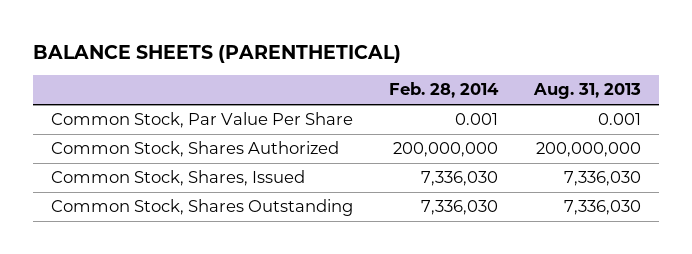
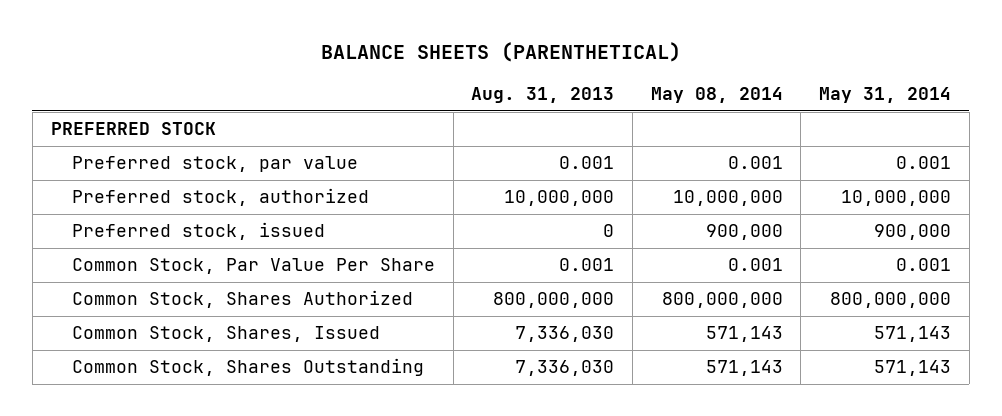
[388,82,499,99] Feb. 28, 2014 -> none
none -> [650,87,783,104] May 08, 2014
none -> [819,87,952,104] May 31, 2014
none -> [50,122,216,136] PREFERRED STOCK
none -> [71,156,358,173] Preferred stock, par value
none -> [71,188,369,207] Preferred stock, authorized
none -> [71,222,325,241] Preferred stock, issued
[535,142,641,158] 200,000,000 -> [493,292,615,309] 800,000,000

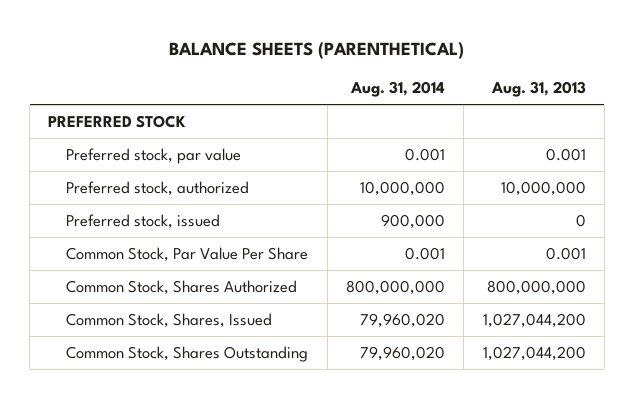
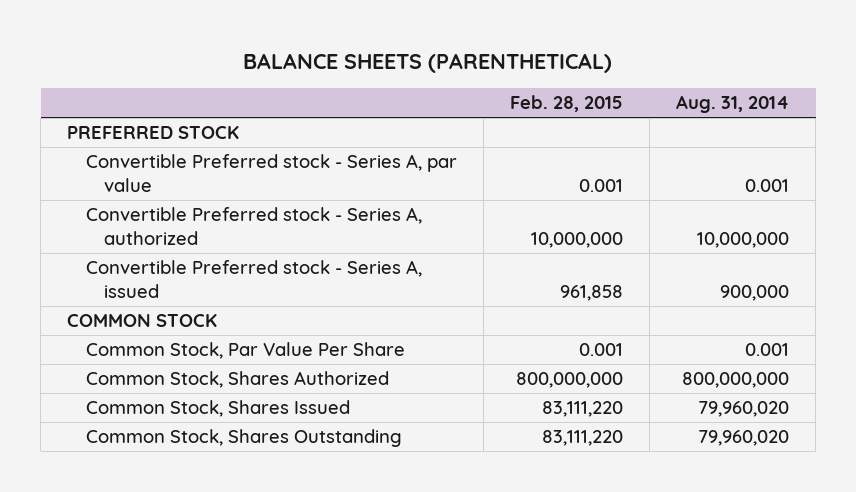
[490,81,586,98] Aug. 31, 2013 -> none
none -> [509,95,623,113] Feb. 28, 2015
[66,147,242,164] Preferred stock, par value -> [85,154,457,193] Convertible Preferred stock - Series A, par value
[66,180,250,196] Preferred stock, authorized -> [85,207,422,246] Convertible Preferred stock - Series A, authorized
[66,213,221,229] Preferred stock, issued -> [85,260,422,299] Convertible Preferred stock - Series A, issued
none -> [67,314,218,328] COMMON STOCK
[66,312,273,328] Common Stock, Shares, Issued -> [85,400,350,418] Common Stock, Shares Issued

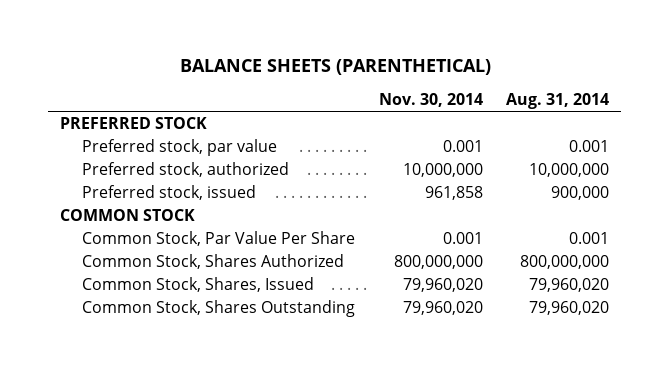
[509,95,623,113] Feb. 28, 2015 -> none
none -> [378,93,483,108] Nov. 30, 2014
[85,154,457,193] Convertible Preferred stock - Series A, par value -> [82,139,278,157] Preferred stock, par value
[85,207,422,246] Convertible Preferred stock - Series A, authorized -> [82,162,290,178] Preferred stock, authorized
[85,260,422,299] Convertible Preferred stock - Series A, issued -> [82,185,257,201] Preferred stock, issued
[85,400,350,418] Common Stock, Shares Issued -> [82,277,315,293] Common Stock, Shares, Issued

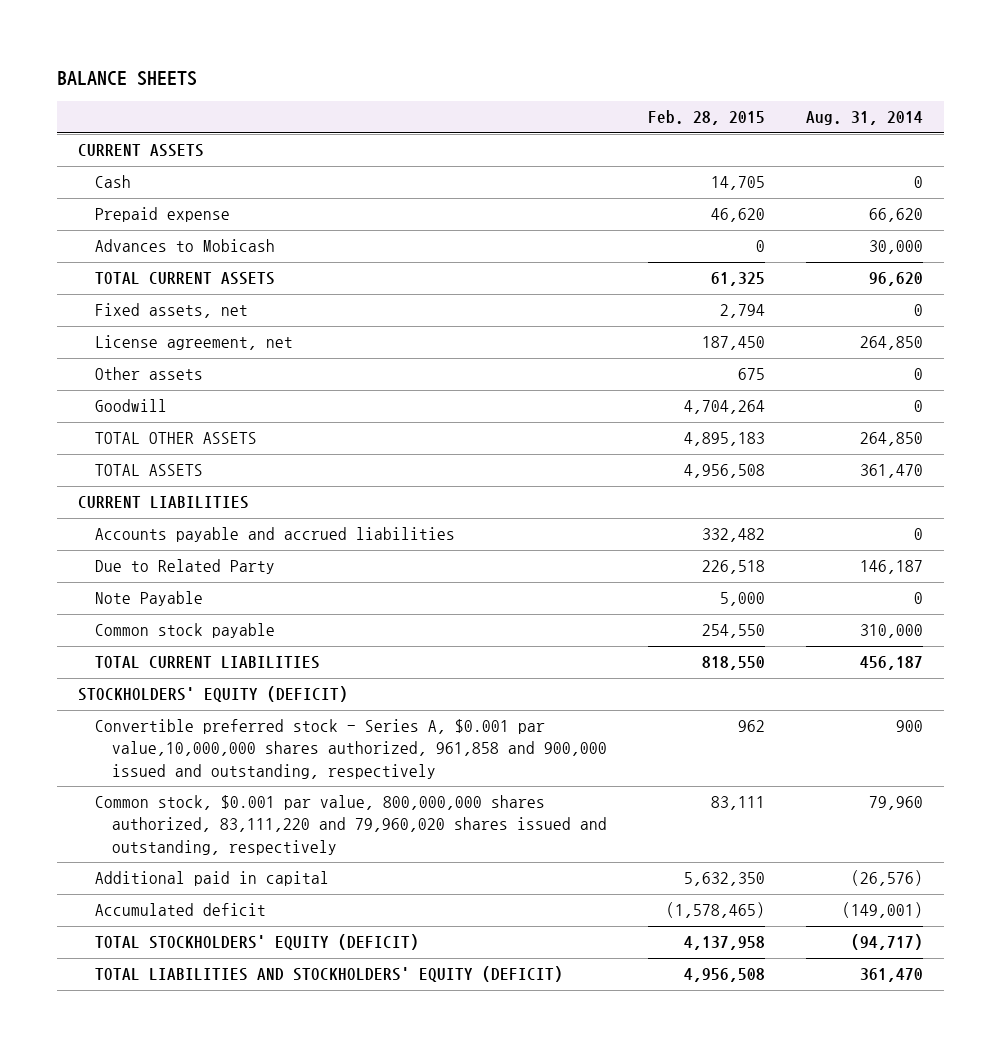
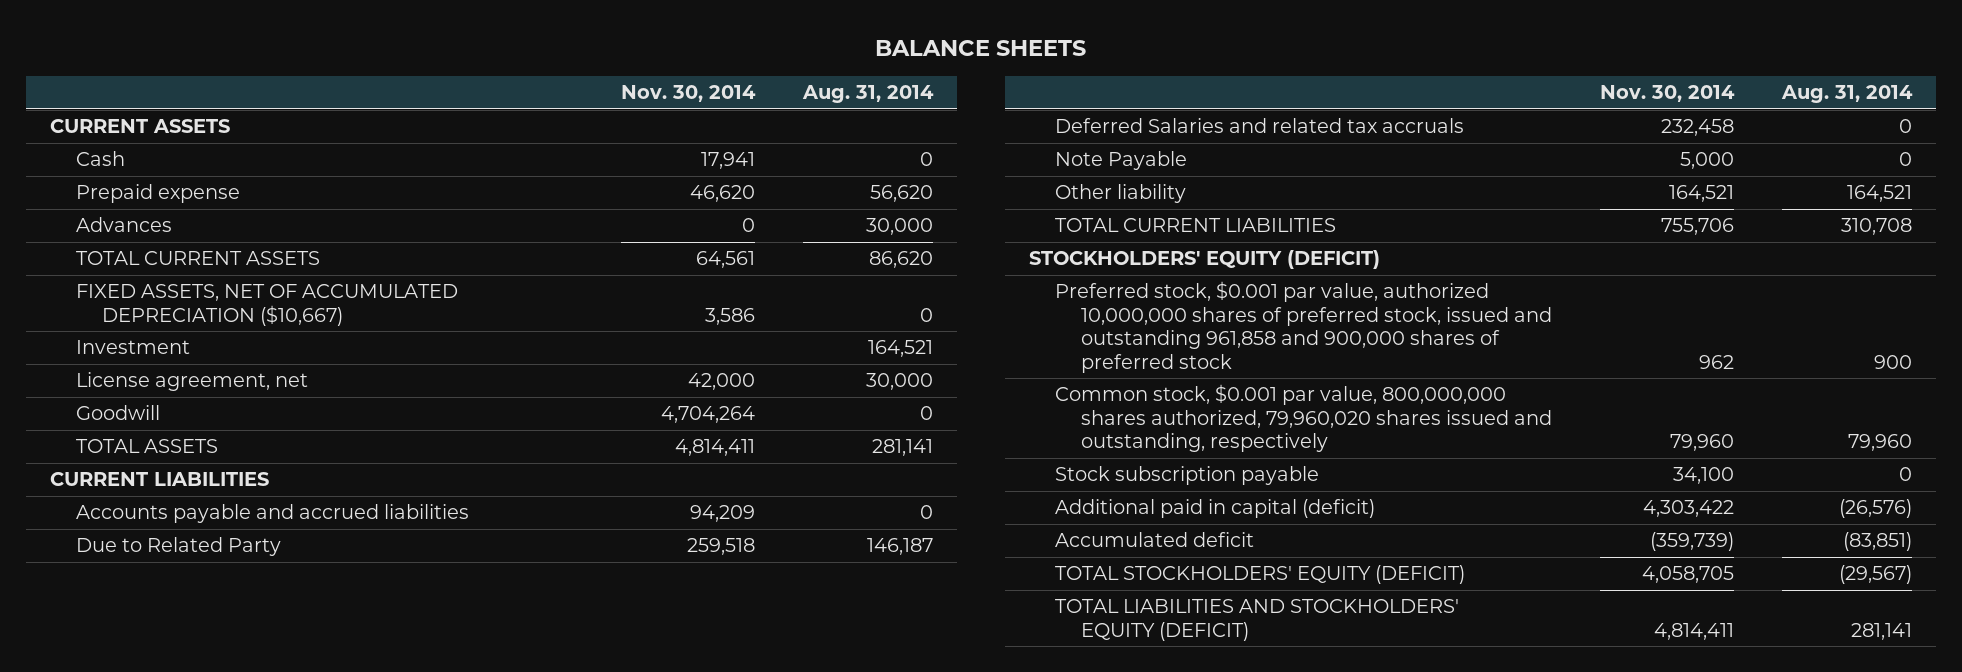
[647,110,765,126] Feb. 28, 2015 -> none
none -> [621,85,757,103] Nov. 30, 2014
[94,367,203,381] Other assets -> none
[869,208,924,223] 66,620 -> [869,185,933,203] 56,620
[94,239,275,253] Advances to Mobicash -> [76,217,173,233] Advances
[869,272,924,287] 96,620 -> [868,251,933,269] 86,620
[94,303,248,319] Fixed assets, net -> [76,284,459,326] FIXED ASSETS, NET OF ACCUMULATED DEPRECIATION ($10,667)
none -> [76,340,191,355] Investment
[860,336,924,351] 264,850 -> [865,373,933,391] 30,000
[94,432,257,445] TOTAL OTHER ASSETS -> none
[860,464,924,479] 361,470 -> [871,439,933,457] 281,141
none -> [1055,118,1465,134] Deferred Salaries and related tax accruals
[94,623,275,639] Common stock payable -> none
none -> [1055,184,1187,204] Other liability
[860,656,924,671] 456,187 -> [1840,218,1912,236] 310,708
[94,719,607,779] Convertible preferred stock - Series A, $0.001 par value,10,000,000 shares authorized, 961,858 and 900,000 issued and outstanding, respectively -> [1055,281,1553,373] Preferred stock, $0.001 par value, authorized 10,000,000 shares of preferred stock, issued and outstanding 961,858 and 900,000 shares of preferred stock
[94,795,607,855] Common stock, $0.001 par value, 800,000,000 shares authorized, 83,111,220 and 79,960,020 shares issued and outstanding, respectively -> [1055,384,1553,453] Common stock, $0.001 par value, 800,000,000 shares authorized, 79,960,020 shares issued and outstanding, respectively
none -> [1055,466,1320,486] Stock subscription payable
[94,871,329,887] Additional paid in capital -> [1055,499,1376,519] Additional paid in capital (deficit)
[842,902,924,919] (149,001) -> [1842,532,1912,552] (83,851)
[851,934,924,951] (94,717) -> [1838,565,1912,585] (29,567)
[860,968,924,983] 361,470 -> [1850,622,1912,640] 281,141

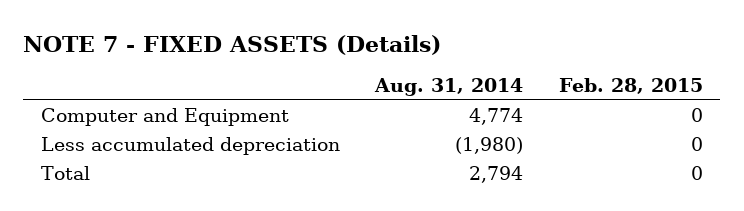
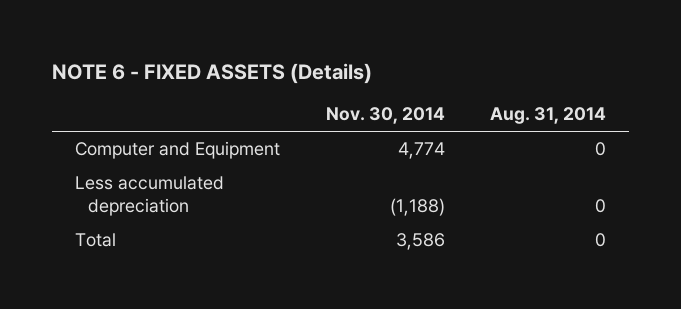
[23,34,442,55] NOTE 7 - FIXED ASSETS (Details) -> [51,63,372,85] NOTE 6 - FIXED ASSETS (Details)
[558,77,703,94] Feb. 28, 2015 -> none
none -> [325,107,445,125] Nov. 30, 2014
[469,108,524,126] 4,774 -> [595,142,607,157] 0
[455,137,524,155] (1,980) -> [595,199,607,214] 0
[469,166,524,184] 2,794 -> [595,233,607,248] 0

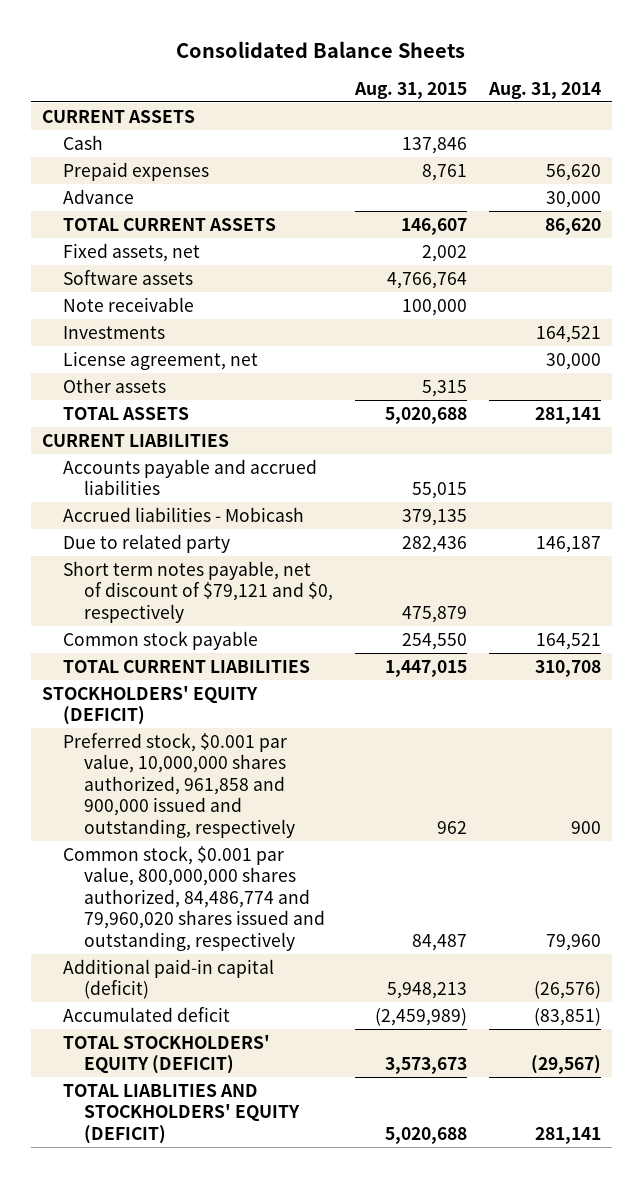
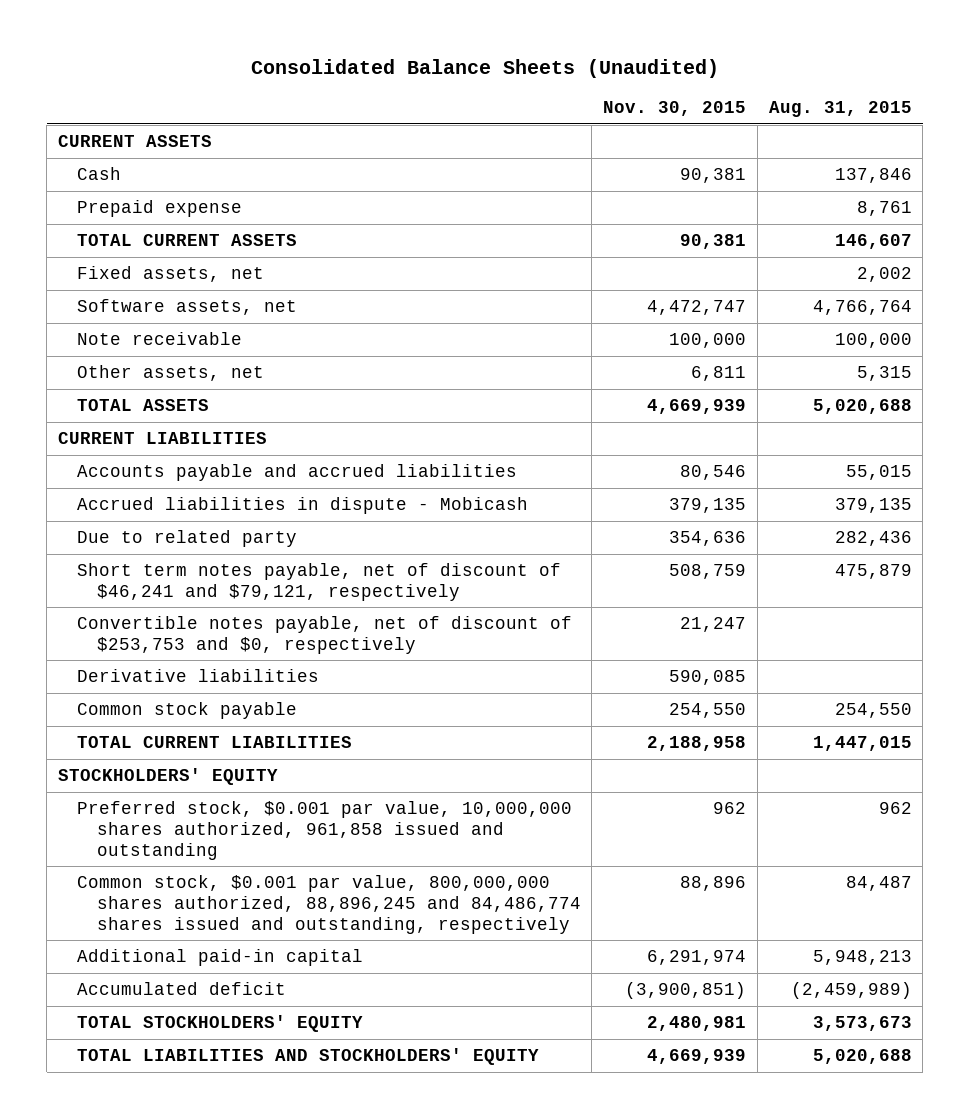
[176,40,466,58] Consolidated Balance Sheets -> [250,58,719,78] Consolidated Balance Sheets (Unaudited)
[487,81,601,99] Aug. 31, 2014 -> none
none -> [603,100,747,116] Nov. 30, 2015
[62,188,134,204] Advance -> none
[62,161,209,181] Prepaid expenses -> [77,200,243,218] Prepaid expense
[62,269,193,285] Software assets -> [77,299,298,316] Software assets, net
[62,325,165,339] Investments -> none
[62,350,258,370] License agreement, net -> none
[62,377,166,393] Other assets -> [77,365,265,382] Other assets, net
[62,506,304,522] Accrued liabilities - Mobicash -> [77,497,529,515] Accrued liabilities in dispute - Mobicash
[62,560,333,623] Short term notes payable, net of discount of $79,121 and $0, respectively -> [77,563,562,601] Short term notes payable, net of discount of $46,241 and $79,121, respectively
none -> [77,616,573,654] Convertible notes payable, net of discount of $253,753 and $0, respectively
none -> [77,669,320,683] Derivative liabilities
[41,685,258,726] STOCKHOLDERS' EQUITY (DEFICIT) -> [57,768,278,786] STOCKHOLDERS' EQUITY
[62,732,295,838] Preferred stock, $0.001 par value, 10,000,000 shares authorized, 961,858 and 900,000 issued and outstanding, respectively -> [77,801,573,860] Preferred stock, $0.001 par value, 10,000,000 shares authorized, 961,858 issued and outstanding
[62,845,325,951] Common stock, $0.001 par value, 800,000,000 shares authorized, 84,486,774 and 79,960,020 shares issued and outstanding, respectively -> [77,875,581,934] Common stock, $0.001 par value, 800,000,000 shares authorized, 88,896,245 and 84,486,774 shares issued and outstanding, respectively
[62,958,274,1000] Additional paid-in capital (deficit) -> [77,949,364,967] Additional paid-in capital
[62,1034,270,1075] TOTAL STOCKHOLDERS' EQUITY (DEFICIT) -> [77,1015,364,1033] TOTAL STOCKHOLDERS' EQUITY
[62,1083,300,1144] TOTAL LIABLITIES AND STOCKHOLDERS' EQUITY (DEFICIT) -> [77,1048,540,1066] TOTAL LIABILITIES AND STOCKHOLDERS' EQUITY

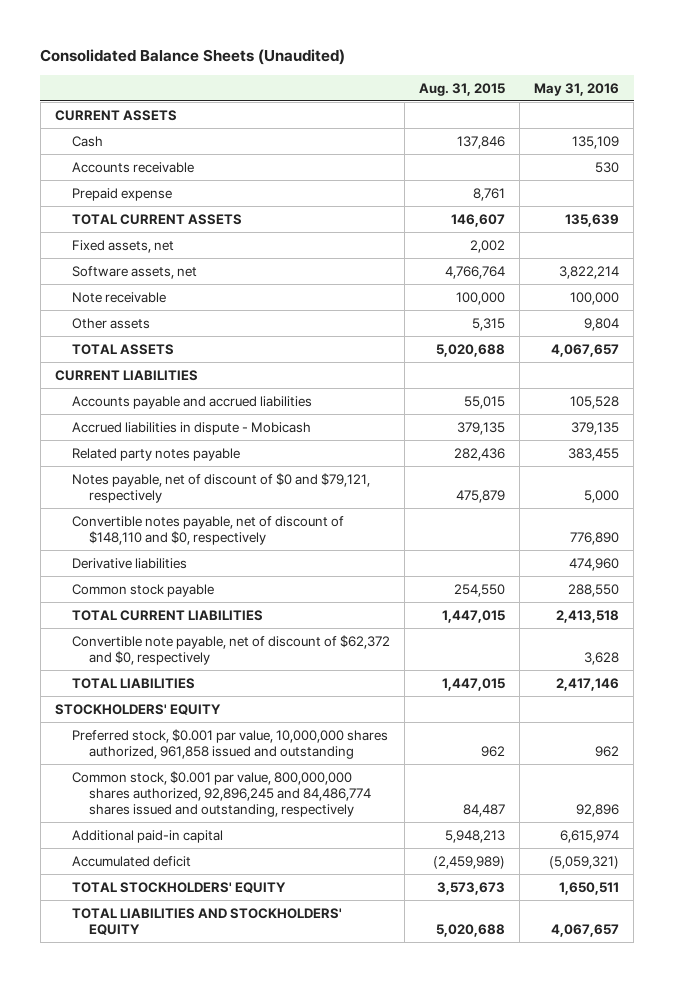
[603,100,747,116] Nov. 30, 2015 -> none
none -> [534,82,620,96] May 31, 2016
none -> [72,161,195,173] Accounts receivable
[77,365,265,382] Other assets, net -> [72,317,151,329] Other assets
[77,530,298,548] Due to related party -> [72,447,241,461] Related party notes payable
[77,563,562,601] Short term notes payable, net of discount of $46,241 and $79,121, respectively -> [72,472,371,503] Notes payable, net of discount of $0 and $79,121, respectively
[77,616,573,654] Convertible notes payable, net of discount of $253,753 and $0, respectively -> [72,515,345,545] Convertible notes payable, net of discount of $148,110 and $0, respectively
none -> [72,634,391,665] Convertible note payable, net of discount of $62,372 and $0, respectively
none -> [72,677,196,689] TOTAL LIABILITIES
[77,875,581,934] Common stock, $0.001 par value, 800,000,000 shares authorized, 88,896,245 and 84,486,774 shares issued and outstanding, respectively -> [72,770,372,817] Common stock, $0.001 par value, 800,000,000 shares authorized, 92,896,245 and 84,486,774 shares issued and outstanding, respectively

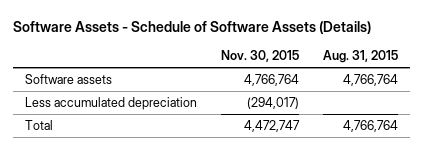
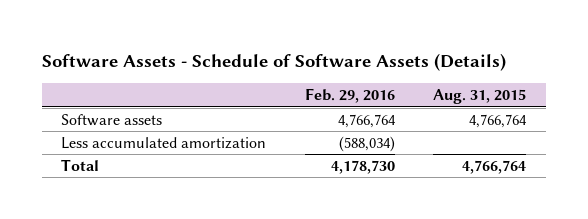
[220,50,299,63] Nov. 30, 2015 -> none
none -> [304,88,395,104] Feb. 29, 2016
[24,97,197,111] Less accumulated depreciation -> [61,136,267,149] Less accumulated amortization

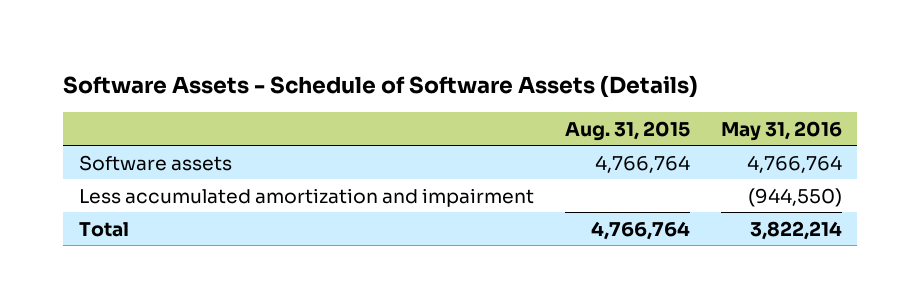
[304,88,395,104] Feb. 29, 2016 -> none
none -> [720,120,842,141] May 31, 2016
[61,136,267,149] Less accumulated amortization -> [78,187,534,207] Less accumulated amortization and impairment

